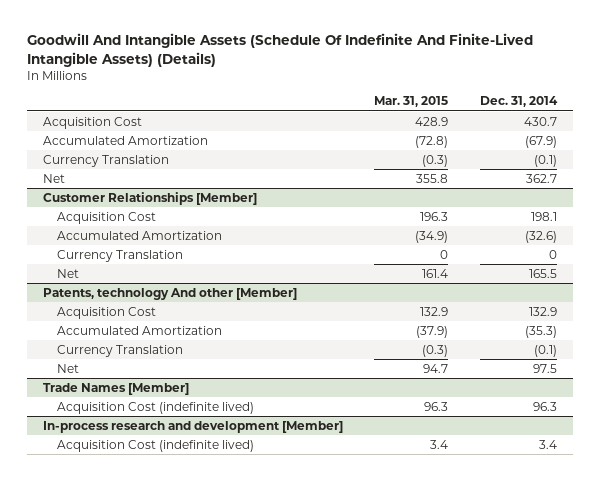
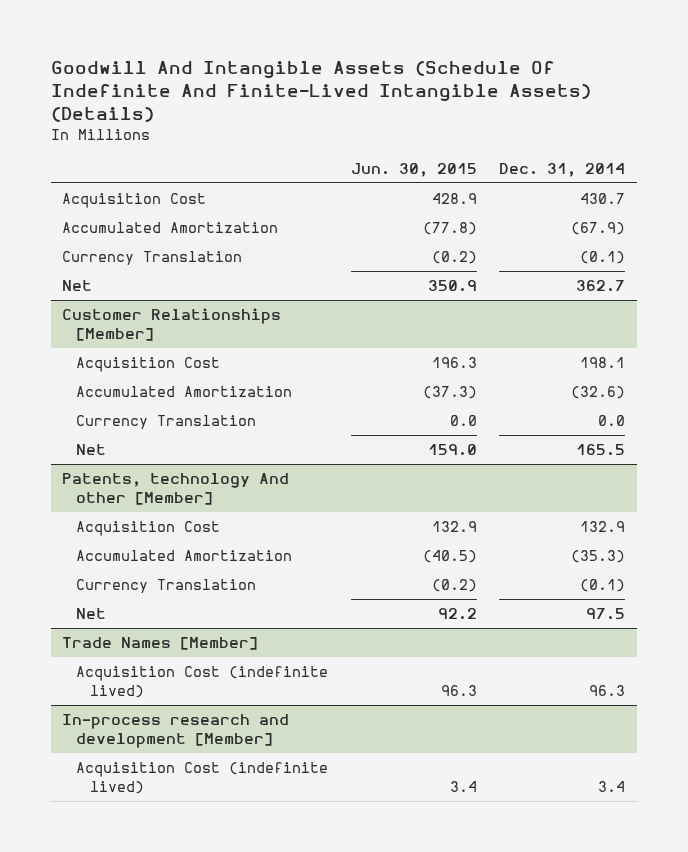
[374,96,449,108] Mar. 31, 2015 -> none
none -> [350,163,477,178] Jun. 30, 2015
[548,249,557,259] 0 -> [598,414,626,426] 0.0

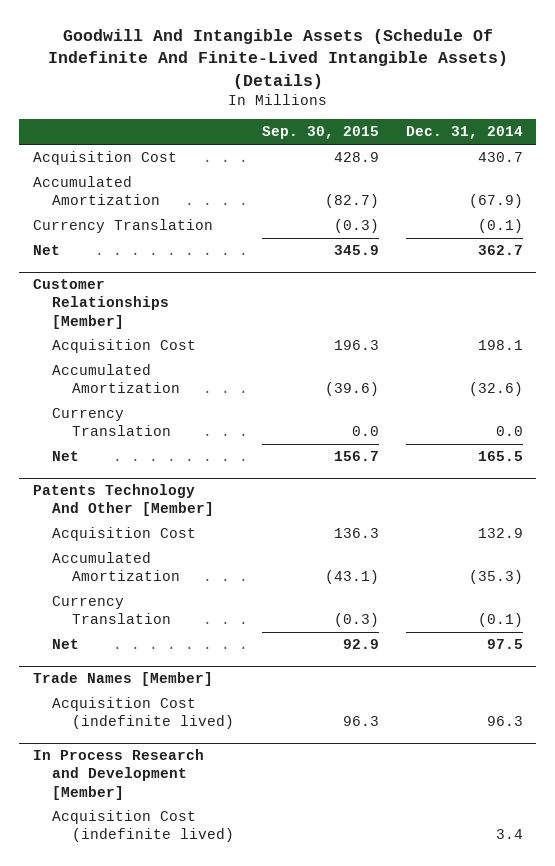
[350,163,477,178] Jun. 30, 2015 -> none
none -> [261,126,379,140] Sep. 30, 2015
[62,472,290,505] Patents, technology And other [Member] -> [32,484,215,517] Patents Technology And Other [Member]
[62,713,290,748] In-process research and development [Member] -> [32,749,204,800] In Process Research and Development [Member]

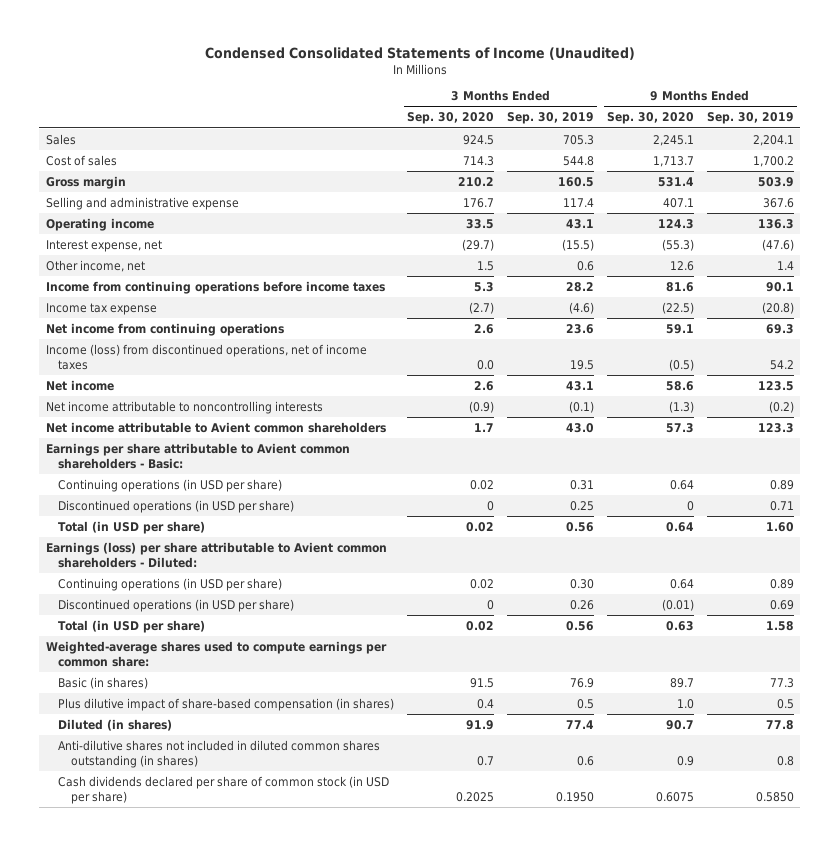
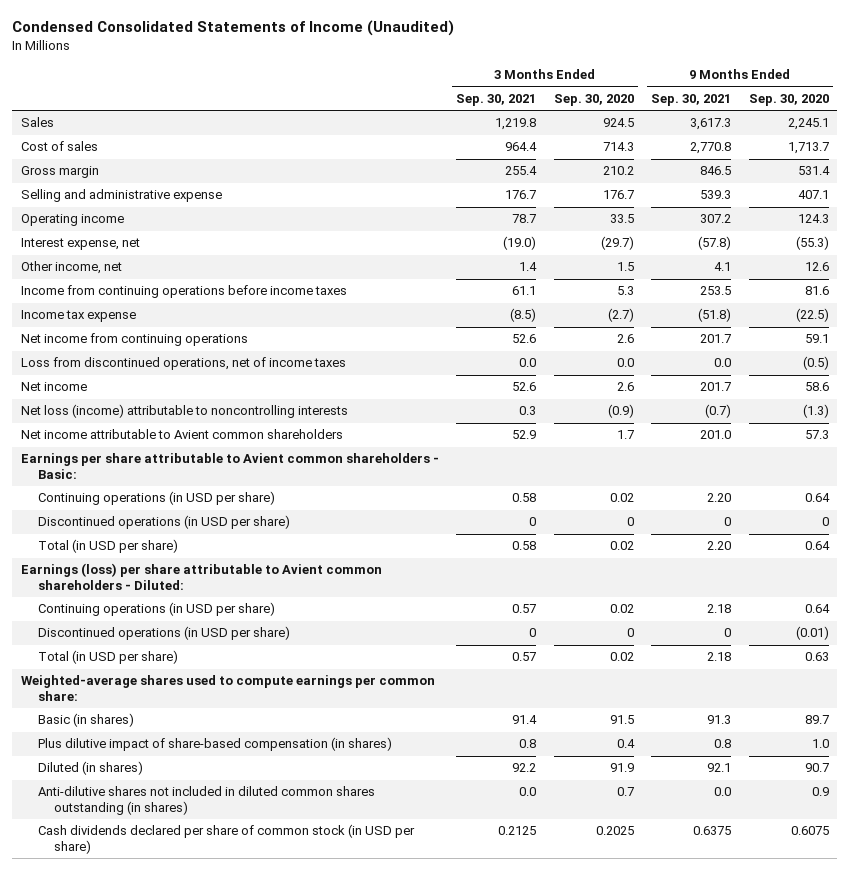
[507,112,595,125] Sep. 30, 2019 -> none
[706,112,794,125] Sep. 30, 2019 -> none
none -> [456,93,537,106] Sep. 30, 2021
none -> [651,93,732,106] Sep. 30, 2021
[45,343,367,371] Income (loss) from discontinued operations, net of income taxes -> [20,357,346,371] Loss from discontinued operations, net of income taxes
[45,400,323,414] Net income attributable to noncontrolling interests -> [20,404,348,419] Net loss (income) attributable to noncontrolling interests

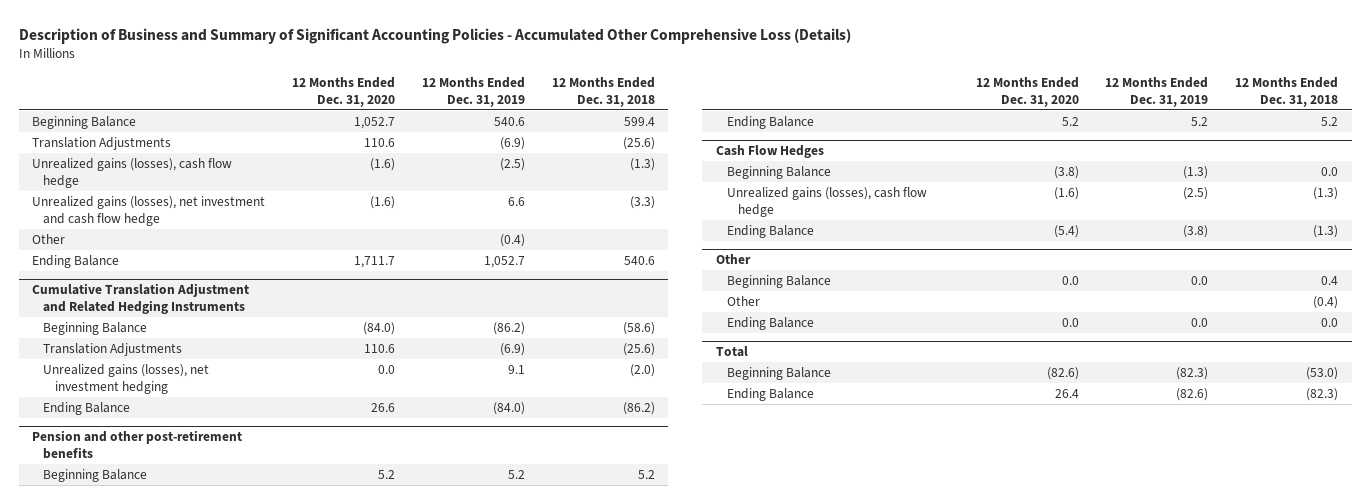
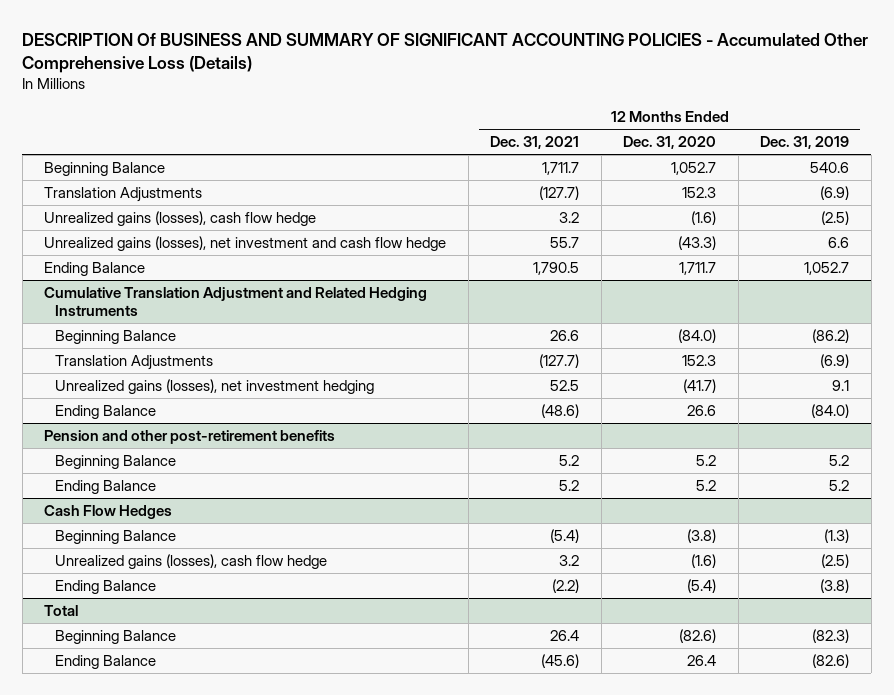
[18,27,851,44] Description of Business and Summary of Significant Accounting Policies - Accumulated Other Comprehensive Loss (Details) -> [22,32,869,73] DESCRIPTION Of BUSINESS AND SUMMARY OF SIGNIFICANT ACCOUNTING POLICIES - Accumulated Other Comprehensive Loss (Details)
[551,77,655,107] 12 Months Ended Dec. 31, 2018 -> none
none -> [490,136,580,150] Dec. 31, 2021
[363,138,395,148] 110.6 -> [682,187,717,199] 152.3
[32,234,66,245] Other -> none
[369,196,395,210] (1.6) -> [678,236,717,251] (43.3)
[363,344,395,354] 110.6 -> [682,355,717,367] 152.3
[377,365,395,375] 0.0 -> [683,379,717,394] (41.7)
[715,254,751,265] Other -> none
[726,275,831,289] Beginning Balance -> none
[726,296,760,307] Other -> none
[726,317,814,331] Ending Balance -> none

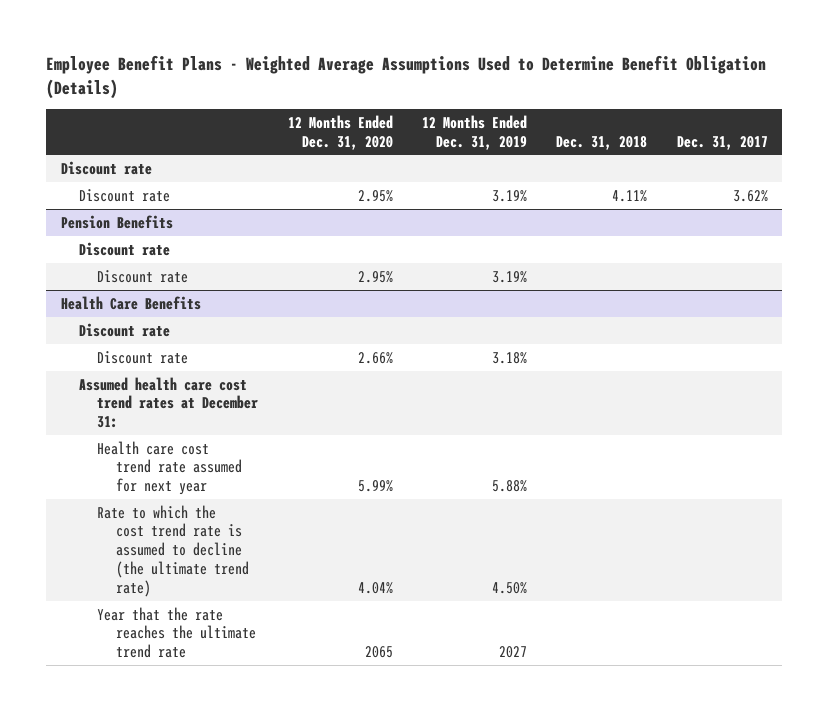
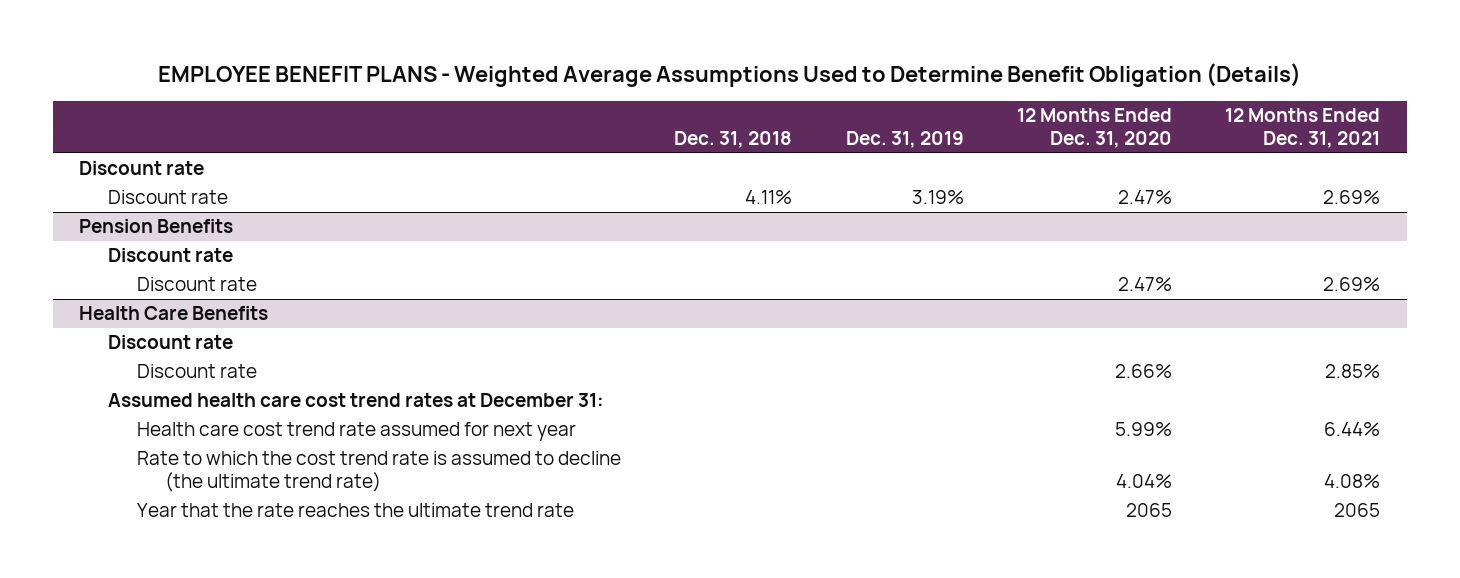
[45,54,766,99] Employee Benefit Plans - Weighted Average Assumptions Used to Determine Benefit Obligation (Details) -> [157,63,1301,88] EMPLOYEE BENEFIT PLANS - Weighted Average Assumptions Used to Determine Benefit Obligation (Details)
[422,114,528,150] 12 Months Ended Dec. 31, 2019 -> none
[676,135,768,150] Dec. 31, 2017 -> none
none -> [845,131,964,149] Dec. 31, 2019
none -> [1225,108,1381,149] 12 Months Ended Dec. 31, 2021
[357,189,393,202] 2.95% -> [1118,190,1173,205] 2.47%
[357,270,393,283] 2.95% -> [1118,277,1173,292] 2.47%

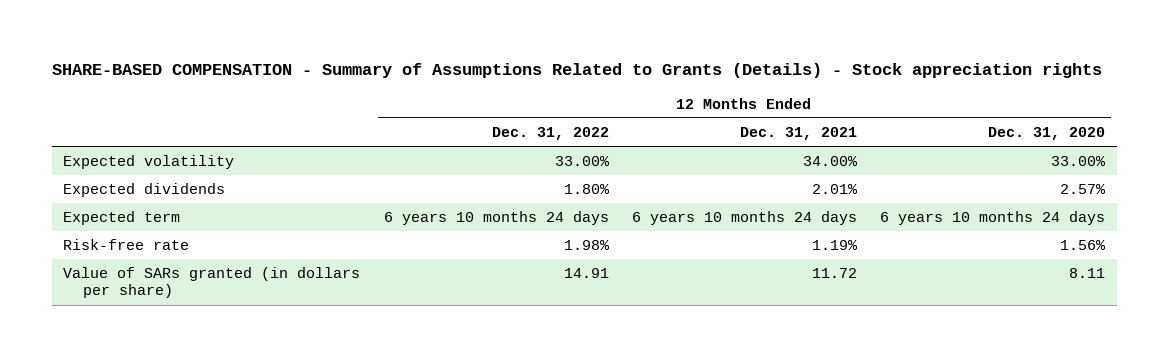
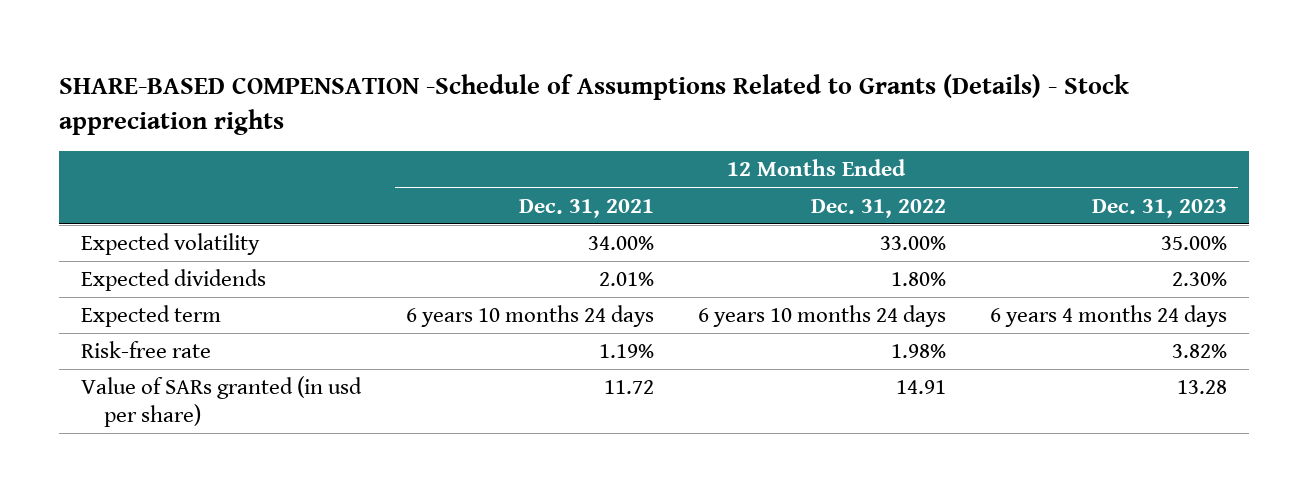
[51,62,1102,78] SHARE-BASED COMPENSATION - Summary of Assumptions Related to Grants (Details) - Stock appreciation rights -> [59,74,1130,136] SHARE-BASED COMPENSATION -Schedule of Assumptions Related to Grants (Details) - Stock appreciation rights
[988,126,1106,140] Dec. 31, 2020 -> none
none -> [1091,198,1227,218] Dec. 31, 2023
[63,267,361,299] Value of SARs granted (in dollars per share) -> [81,376,363,427] Value of SARs granted (in usd per share)

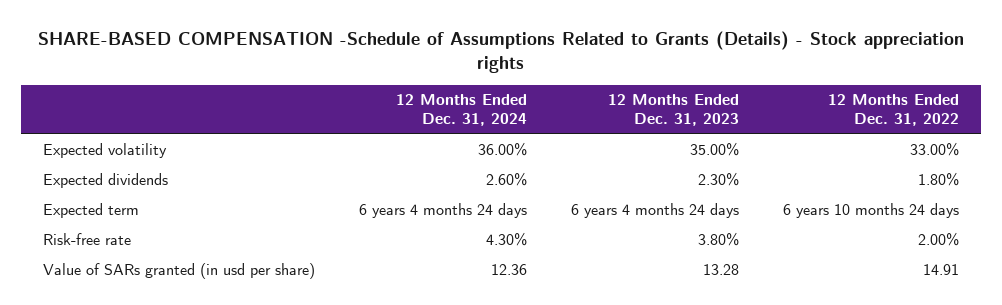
[518,198,654,218] Dec. 31, 2021 -> none
none -> [396,94,528,126] 12 Months Ended Dec. 31, 2024
[890,344,946,359] 1.98% -> [918,231,960,246] 2.00%
[1171,344,1227,359] 3.82% -> [698,231,740,246] 3.80%

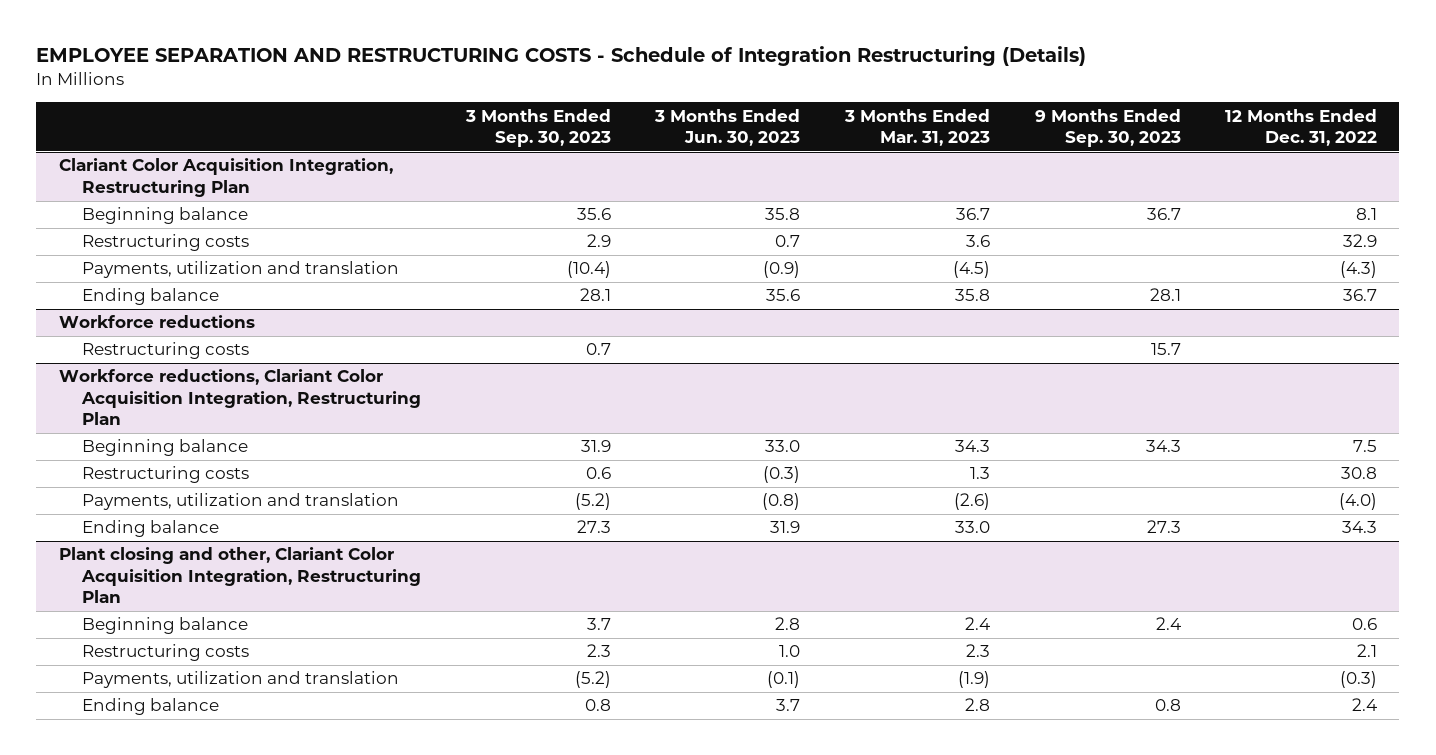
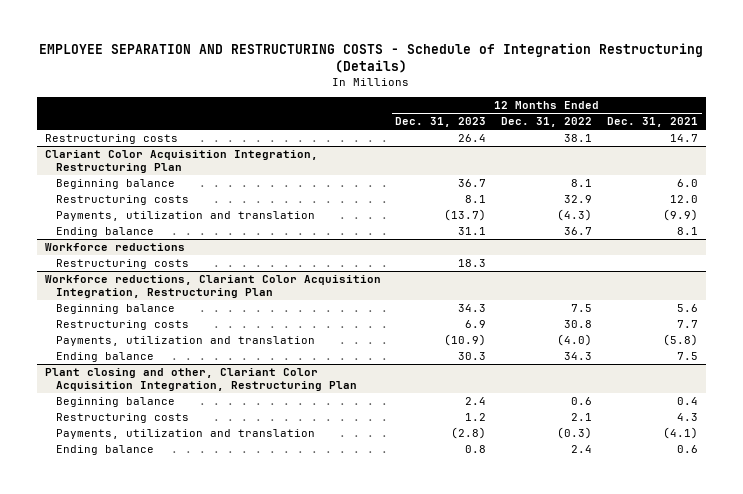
[464,108,611,148] 3 Months Ended Sep. 30, 2023 -> none
[654,108,801,147] 3 Months Ended Jun. 30, 2023 -> none
[843,108,990,147] 3 Months Ended Mar. 31, 2023 -> none
[1034,108,1181,148] 9 Months Ended Sep. 30, 2023 -> none
none -> [395,117,487,128] Dec. 31, 2023
none -> [607,117,699,128] Dec. 31, 2021
none -> [44,134,178,145] Restructuring costs

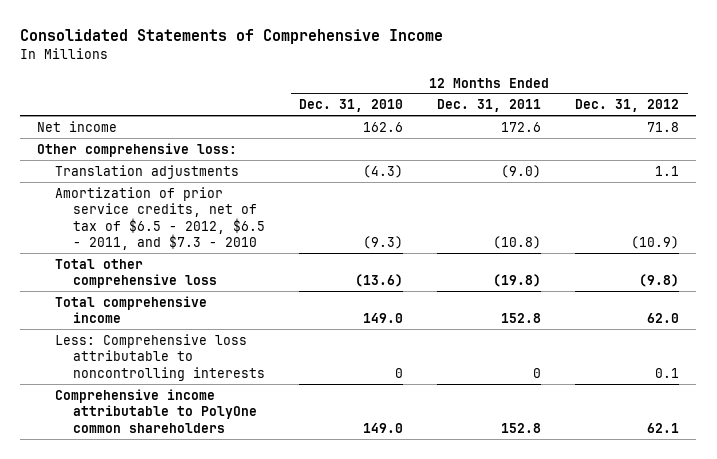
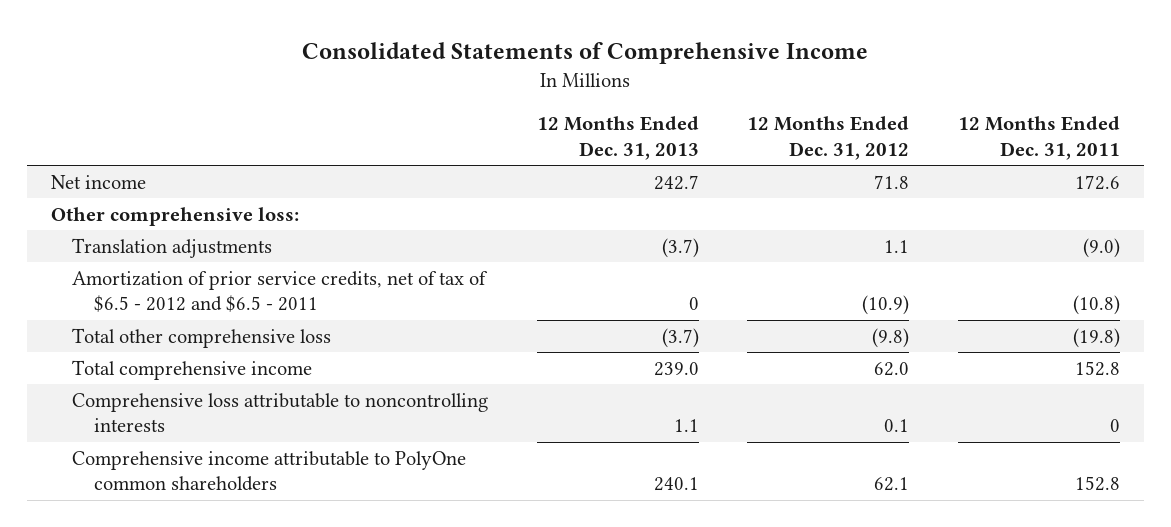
[299,99,404,113] Dec. 31, 2010 -> none
none -> [536,116,699,160] 12 Months Ended Dec. 31, 2013
[55,186,266,251] Amortization of prior service credits, net of tax of $6.5 - 2012, $6.5 - 2011, and $7.3 - 2010 -> [72,270,489,313] Amortization of prior service credits, net of tax of $6.5 - 2012 and $6.5 - 2011
[55,333,266,381] Less: Comprehensive loss attributable to noncontrolling interests -> [72,392,489,433] Comprehensive loss attributable to noncontrolling interests

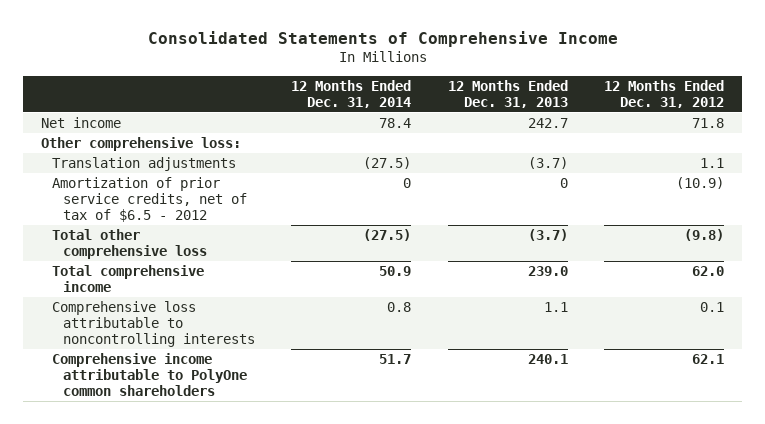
[957,116,1120,160] 12 Months Ended Dec. 31, 2011 -> none
none -> [291,79,412,108] 12 Months Ended Dec. 31, 2014
[72,270,489,313] Amortization of prior service credits, net of tax of $6.5 - 2012 and $6.5 - 2011 -> [51,177,247,223] Amortization of prior service credits, net of tax of $6.5 - 2012

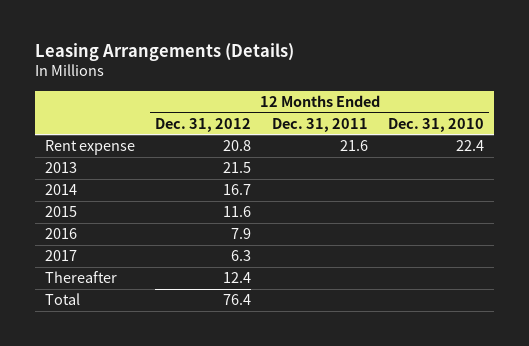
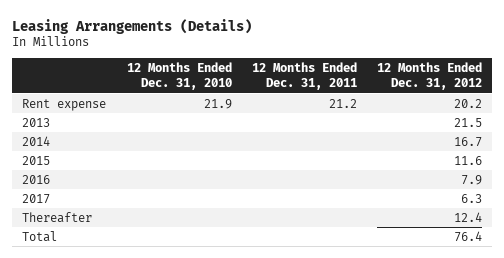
[223,140,252,152] 20.8 -> [453,98,482,108] 20.2
[339,140,368,152] 21.6 -> [328,98,357,108] 21.2
[456,140,485,152] 22.4 -> [203,98,232,109] 21.9

